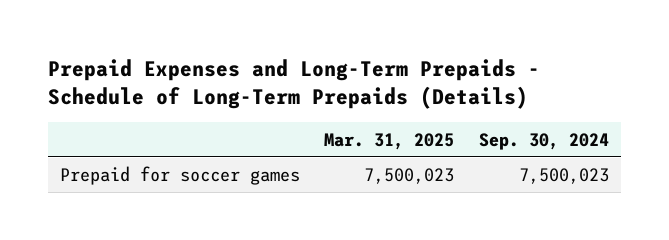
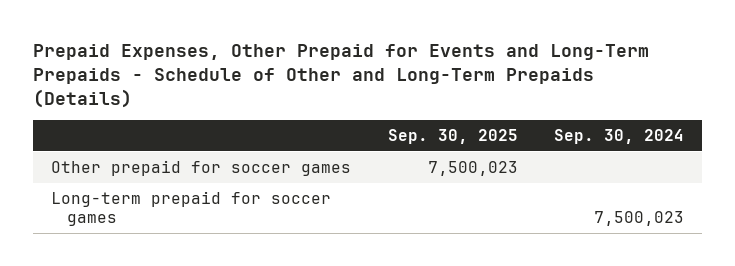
[47,58,540,110] Prepaid Expenses and Long-Term Prepaids - Schedule of Long-Term Prepaids (Details) -> [33,43,650,108] Prepaid Expenses, Other Prepaid for Events and Long-Term Prepaids - Schedule of Other and Long-Term Prepaids (Details)
[324,132,455,150] Mar. 31, 2025 -> none
none -> [387,128,518,144] Sep. 30, 2025
none -> [51,159,352,176] Other prepaid for soccer games
[59,166,300,186] Prepaid for soccer games -> [51,190,332,227] Long-term prepaid for soccer games

